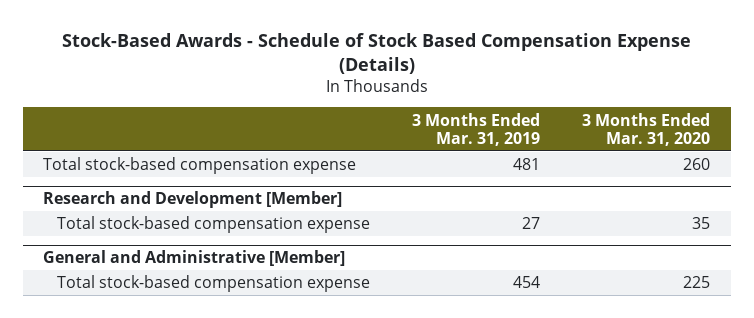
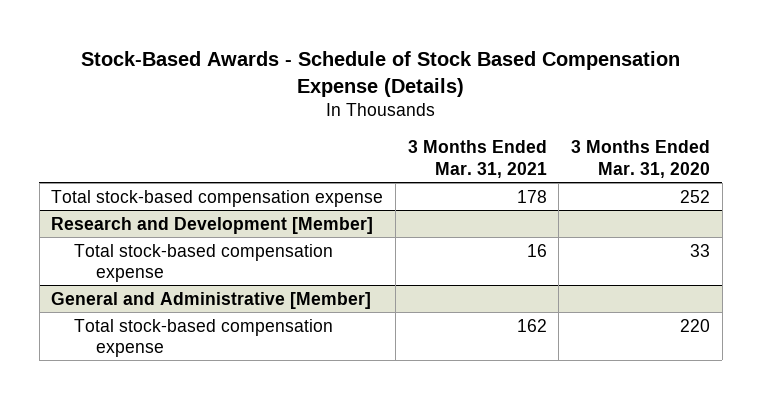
[412,112,541,146] 3 Months Ended Mar. 31, 2019 -> none
none -> [407,140,547,178] 3 Months Ended Mar. 31, 2021
[683,158,711,171] 260 -> [680,189,711,203] 252
[692,217,711,230] 35 -> [690,243,711,257] 33
[683,276,711,289] 225 -> [680,318,711,332] 220

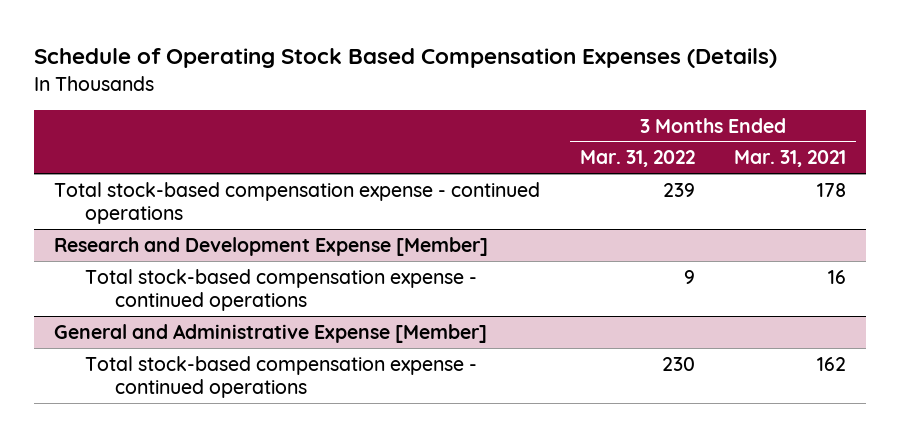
[80,51,680,98] Stock-Based Awards - Schedule of Stock Based Compensation Expense (Details) -> [34,48,778,69] Schedule of Operating Stock Based Compensation Expenses (Details)
[571,140,711,178] 3 Months Ended Mar. 31, 2020 -> none
none -> [579,150,695,168] Mar. 31, 2022
[51,189,384,207] Total stock-based compensation expense -> [54,181,541,225] Total stock-based compensation expense - continued operations
[51,216,374,234] Research and Development [Member] -> [54,236,489,256] Research and Development Expense [Member]
[73,243,333,282] Total stock-based compensation expense -> [84,268,477,312] Total stock-based compensation expense - continued operations
[51,291,372,309] General and Administrative [Member] -> [54,323,488,343] General and Administrative Expense [Member]
[73,318,333,357] Total stock-based compensation expense -> [84,355,477,399] Total stock-based compensation expense - continued operations

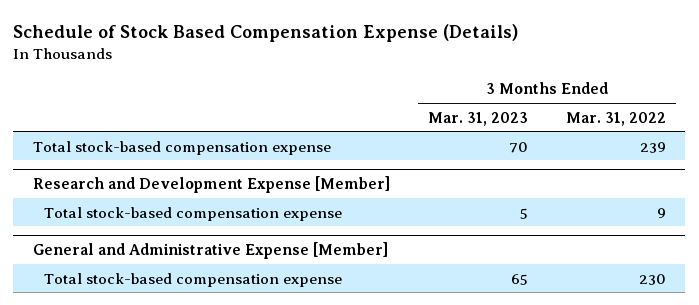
[34,48,778,69] Schedule of Operating Stock Based Compensation Expenses (Details) -> [13,23,519,42] Schedule of Stock Based Compensation Expense (Details)
[734,150,847,168] Mar. 31, 2021 -> none
none -> [427,111,528,126] Mar. 31, 2023
[54,181,541,225] Total stock-based compensation expense - continued operations -> [32,140,331,155] Total stock-based compensation expense
[84,268,477,312] Total stock-based compensation expense - continued operations -> [44,206,343,221] Total stock-based compensation expense
[84,355,477,399] Total stock-based compensation expense - continued operations -> [44,272,343,287] Total stock-based compensation expense

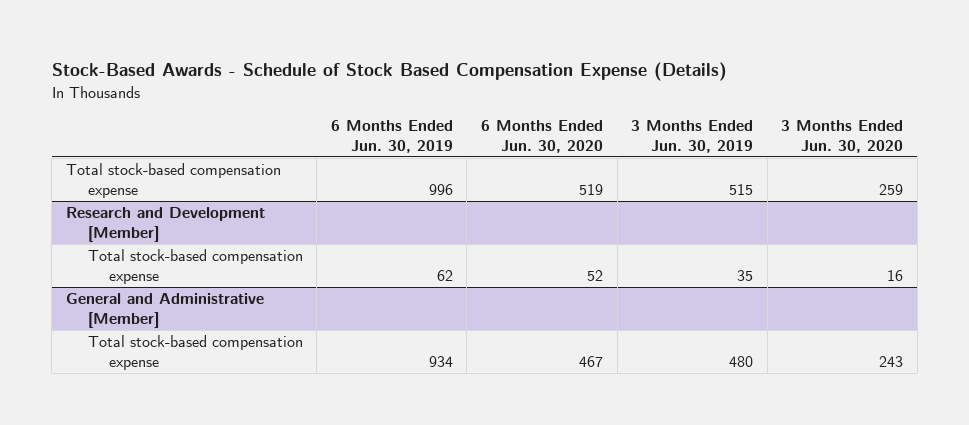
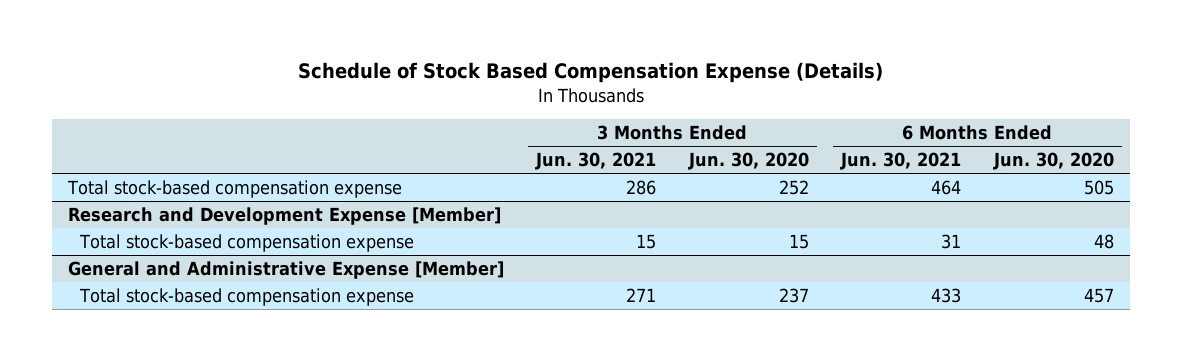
[51,62,727,82] Stock-Based Awards - Schedule of Stock Based Compensation Expense (Details) -> [297,62,883,84] Schedule of Stock Based Compensation Expense (Details)
[330,120,453,153] 6 Months Ended Jun. 30, 2019 -> none
[631,120,754,153] 3 Months Ended Jun. 30, 2019 -> none
none -> [535,152,657,171] Jun. 30, 2021
none -> [840,152,962,171] Jun. 30, 2021
[578,183,603,195] 519 -> [1083,179,1114,195] 505
[879,183,904,195] 259 -> [778,179,809,195] 252
[65,207,265,242] Research and Development [Member] -> [67,206,501,225] Research and Development Expense [Member]
[586,269,603,281] 52 -> [1093,233,1114,249] 48
[887,269,904,281] 16 -> [788,233,809,249] 15
[65,293,264,328] General and Administrative [Member] -> [67,260,504,279] General and Administrative Expense [Member]
[578,355,603,367] 467 -> [1083,287,1114,303] 457
[879,355,904,367] 243 -> [778,287,809,303] 237

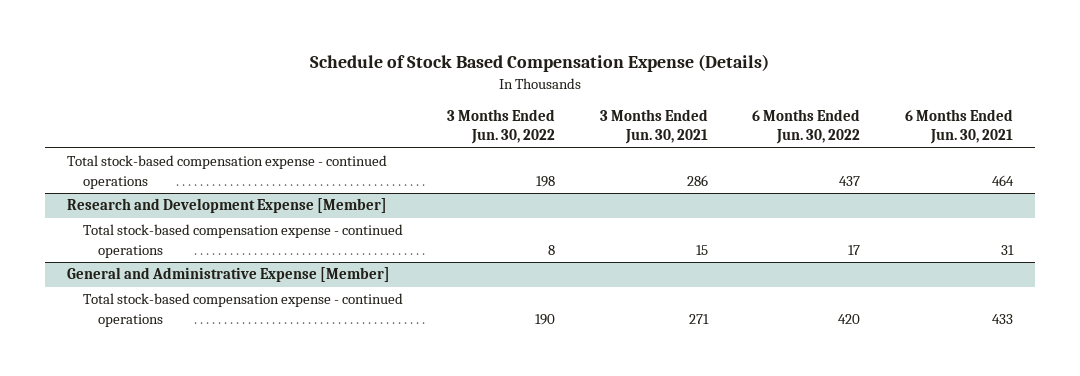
[687,152,809,171] Jun. 30, 2020 -> none
[992,152,1114,171] Jun. 30, 2020 -> none
none -> [447,109,556,145] 3 Months Ended Jun. 30, 2022
none -> [752,109,861,145] 6 Months Ended Jun. 30, 2022
[66,179,402,198] Total stock-based compensation expense -> [67,155,388,189] Total stock-based compensation expense - continued operations
[79,233,415,252] Total stock-based compensation expense -> [82,224,403,258] Total stock-based compensation expense - continued operations
[79,287,415,306] Total stock-based compensation expense -> [82,293,403,327] Total stock-based compensation expense - continued operations

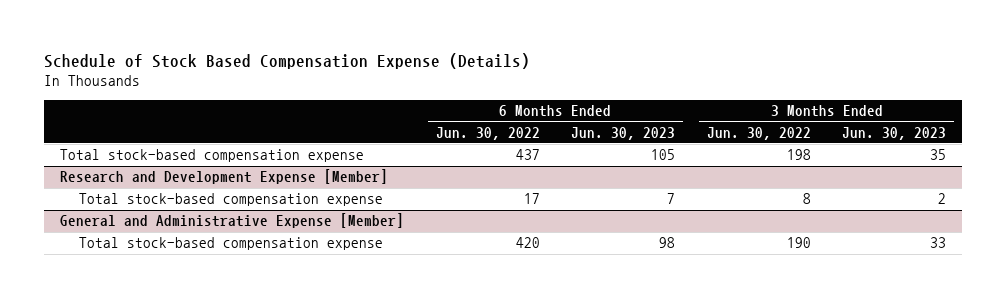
[599,109,708,145] 3 Months Ended Jun. 30, 2021 -> none
[904,109,1013,145] 6 Months Ended Jun. 30, 2021 -> none
none -> [571,126,676,140] Jun. 30, 2023
none -> [842,126,947,140] Jun. 30, 2023
[67,155,388,189] Total stock-based compensation expense - continued operations -> [59,149,364,163] Total stock-based compensation expense
[82,224,403,258] Total stock-based compensation expense - continued operations -> [79,193,384,207] Total stock-based compensation expense
[82,293,403,327] Total stock-based compensation expense - continued operations -> [79,237,384,251] Total stock-based compensation expense

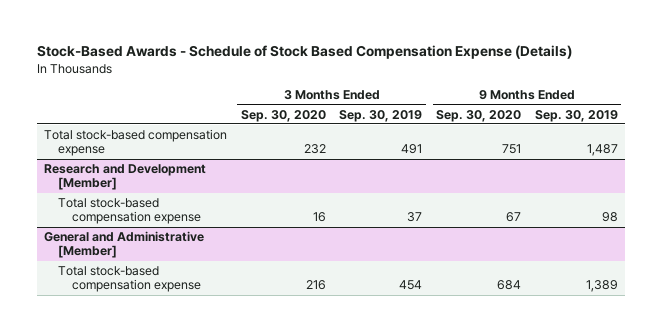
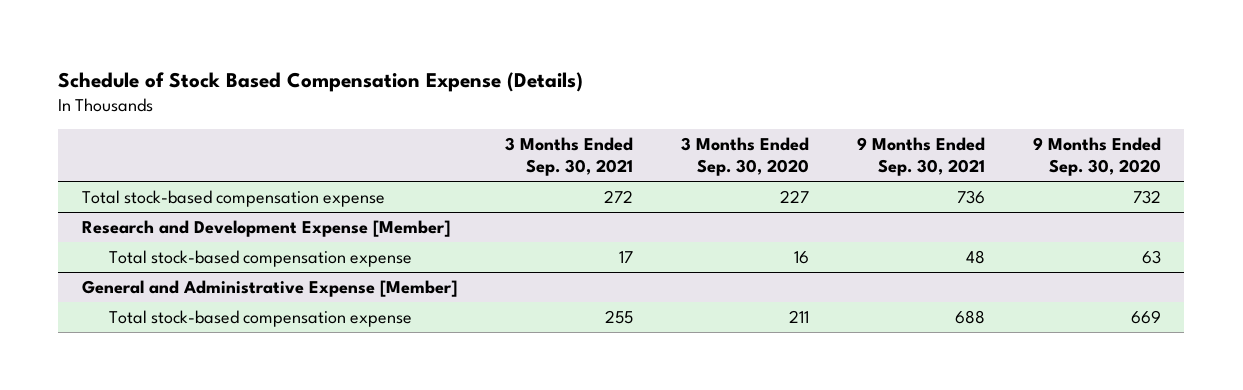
[37,45,573,60] Stock-Based Awards - Schedule of Stock Based Compensation Expense (Details) -> [58,71,584,92] Schedule of Stock Based Compensation Expense (Details)
[339,109,423,122] Sep. 30, 2019 -> none
[534,109,618,122] Sep. 30, 2019 -> none
none -> [505,137,634,177] 3 Months Ended Sep. 30, 2021
none -> [856,137,985,177] 9 Months Ended Sep. 30, 2021
[303,144,326,155] 232 -> [779,189,809,203] 227
[502,144,522,155] 751 -> [1132,189,1161,204] 732
[44,164,207,191] Research and Development [Member] -> [82,219,451,237] Research and Development Expense [Member]
[506,212,522,223] 67 -> [1141,249,1161,264] 63
[44,231,205,259] General and Administrative [Member] -> [82,279,458,297] General and Administrative Expense [Member]
[305,280,326,291] 216 -> [788,309,809,323] 211
[497,280,522,291] 684 -> [1130,309,1161,324] 669

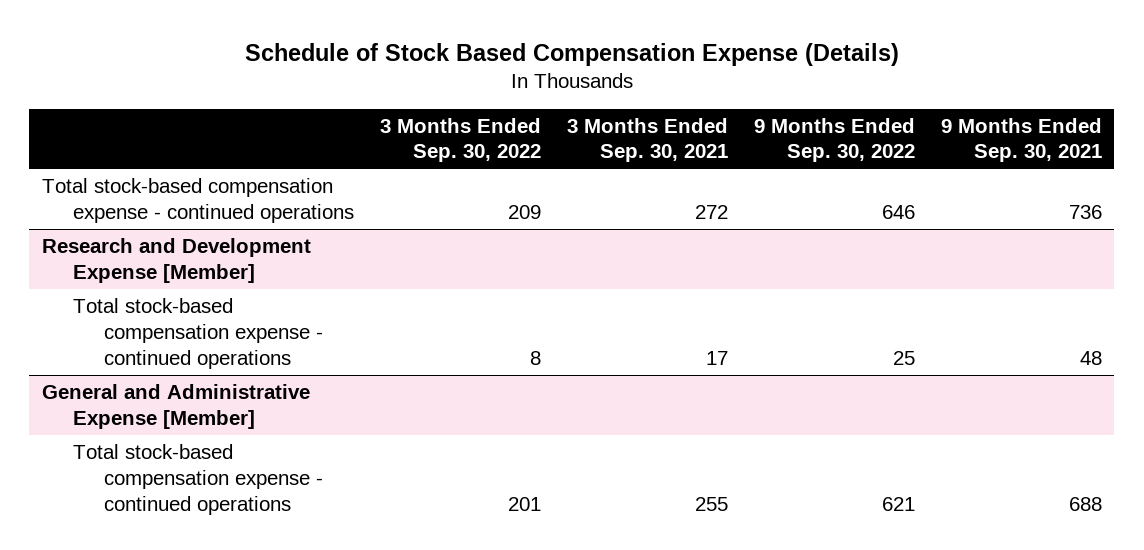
[680,137,809,177] 3 Months Ended Sep. 30, 2020 -> none
[1032,137,1161,177] 9 Months Ended Sep. 30, 2020 -> none
none -> [380,117,542,163] 3 Months Ended Sep. 30, 2022
none -> [753,117,915,163] 9 Months Ended Sep. 30, 2022
[82,189,386,207] Total stock-based compensation expense -> [42,177,355,223] Total stock-based compensation expense - continued operations
[108,249,412,267] Total stock-based compensation expense -> [73,297,324,369] Total stock-based compensation expense - continued operations
[108,309,412,327] Total stock-based compensation expense -> [73,443,324,515] Total stock-based compensation expense - continued operations

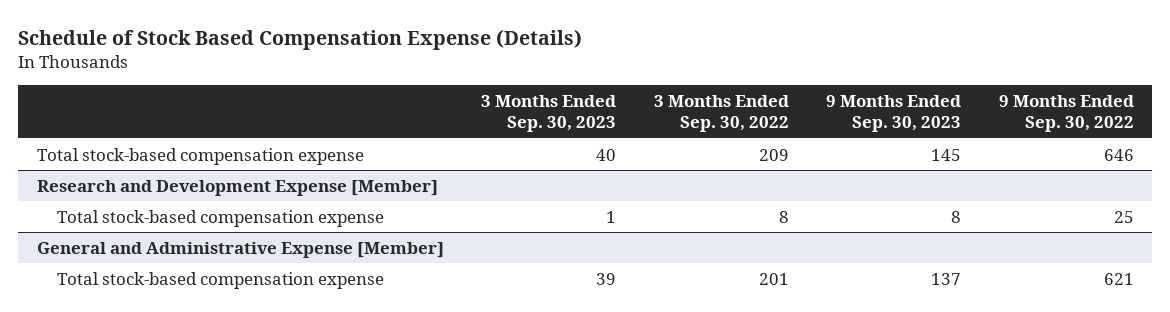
[566,117,728,163] 3 Months Ended Sep. 30, 2021 -> none
[940,117,1102,163] 9 Months Ended Sep. 30, 2021 -> none
none -> [481,94,617,133] 3 Months Ended Sep. 30, 2023
none -> [826,94,962,133] 9 Months Ended Sep. 30, 2023
[42,177,355,223] Total stock-based compensation expense - continued operations -> [36,147,364,165] Total stock-based compensation expense
[73,297,324,369] Total stock-based compensation expense - continued operations -> [56,209,384,227] Total stock-based compensation expense
[73,443,324,515] Total stock-based compensation expense - continued operations -> [56,271,384,289] Total stock-based compensation expense

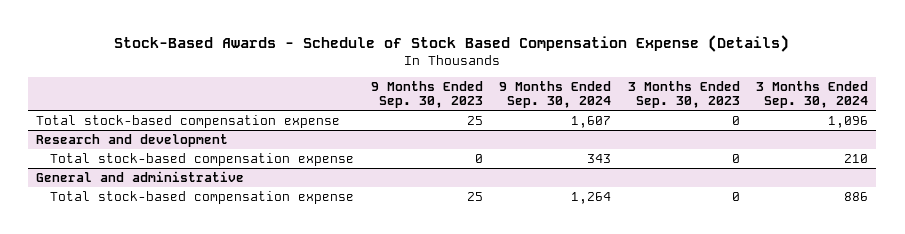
[18,28,583,50] Schedule of Stock Based Compensation Expense (Details) -> [114,34,790,52] Stock-Based Awards - Schedule of Stock Based Compensation Expense (Details)
[653,94,789,133] 3 Months Ended Sep. 30, 2022 -> none
[998,94,1134,133] 9 Months Ended Sep. 30, 2022 -> none
none -> [499,80,612,109] 9 Months Ended Sep. 30, 2024
none -> [756,80,869,109] 3 Months Ended Sep. 30, 2024
[596,148,617,161] 40 -> [731,115,740,125] 0
[931,148,962,161] 145 -> [466,115,483,125] 25
[36,179,438,196] Research and Development Expense [Member] -> [36,133,229,147] Research and development
[606,210,617,223] 1 -> [731,153,740,163] 0
[951,210,962,223] 8 -> [474,153,483,163] 0
[36,241,444,258] General and Administrative Expense [Member] -> [36,170,245,182] General and administrative
[596,272,617,285] 39 -> [731,191,740,201] 0
[931,272,962,285] 137 -> [466,191,483,201] 25

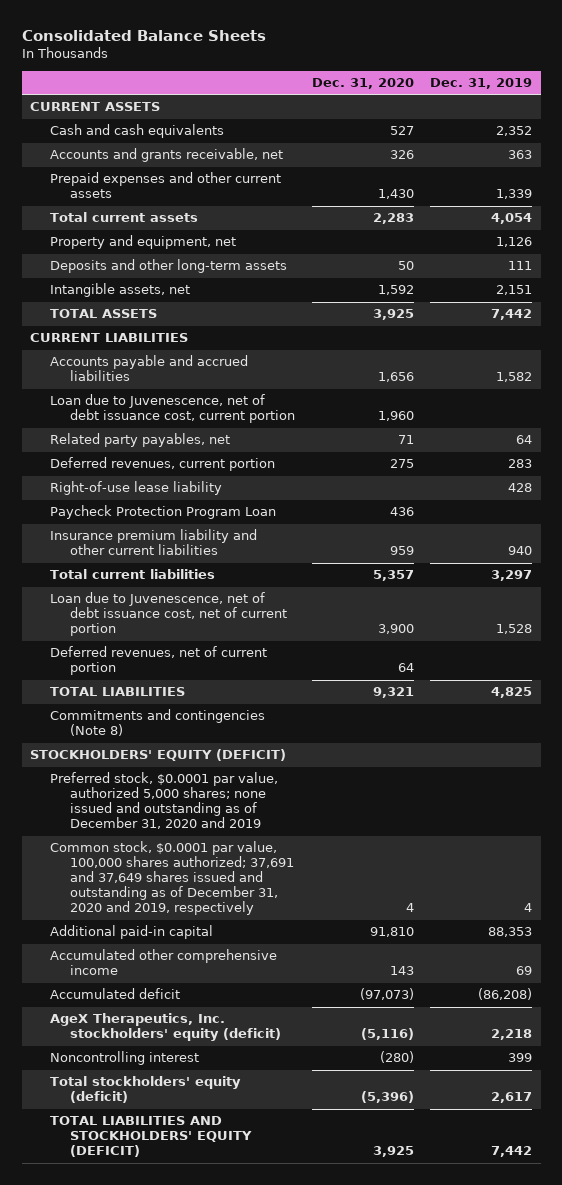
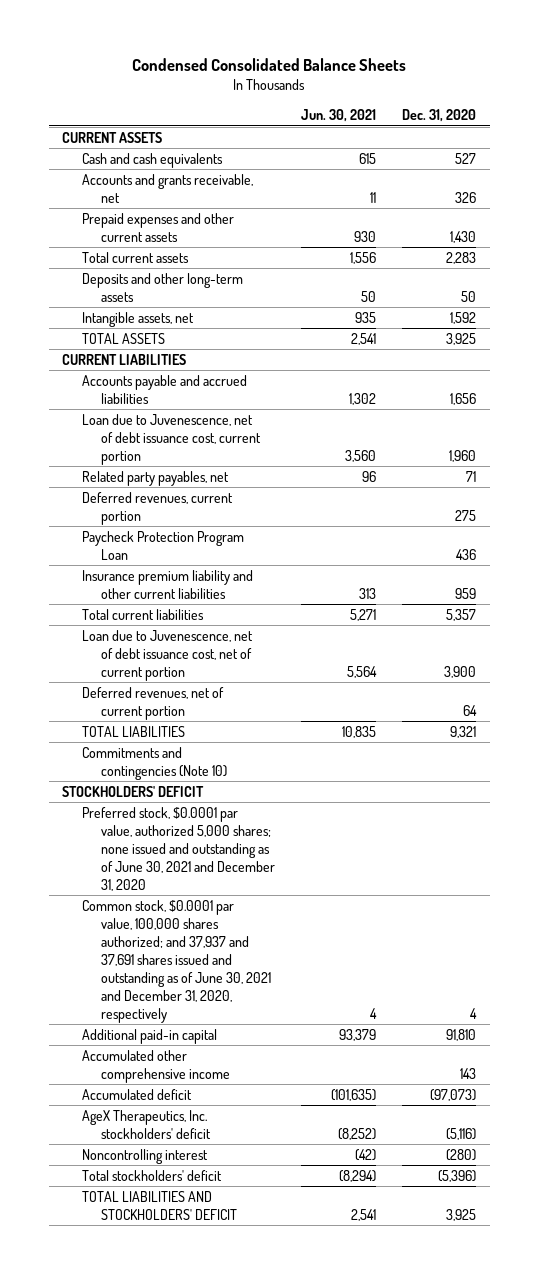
[21,30,266,42] Consolidated Balance Sheets -> [132,58,407,72] Condensed Consolidated Balance Sheets
[430,78,533,90] Dec. 31, 2019 -> none
none -> [301,109,377,123] Jun. 30, 2021
[49,235,236,250] Property and equipment, net -> none
[49,481,222,496] Right-of-use lease liability -> none
[49,709,265,737] Commitments and contingencies (Note 8) -> [81,746,227,780] Commitments and contingencies (Note 10)
[29,749,286,762] STOCKHOLDERS' EQUITY (DEFICIT) -> [62,785,205,797] STOCKHOLDERS' DEFICIT
[49,772,278,830] Preferred stock, $0.0001 par value, authorized 5,000 shares; none issued and outstanding as of December 31, 2020 and 2019 -> [81,806,275,891] Preferred stock, $0.0001 par value, authorized 5,000 shares; none issued and outstanding as of June 30, 2021 and December 31, 2020
[49,841,294,916] Common stock, $0.0001 par value, 100,000 shares authorized; 37,691 and 37,649 shares issued and outstanding as of December 31, 2020 and 2019, respectively -> [81,899,271,1023] Common stock, $0.0001 par value, 100,000 shares authorized; and 37,937 and 37,691 shares issued and outstanding as of June 30, 2021 and December 31, 2020, respectively
[49,1013,281,1042] AgeX Therapeutics, Inc. stockholders' equity (deficit) -> [81,1109,211,1139] AgeX Therapeutics, Inc. stockholders' deficit
[49,1076,241,1104] Total stockholders' equity (deficit) -> [81,1169,222,1181] Total stockholders' deficit
[49,1116,252,1158] TOTAL LIABILITIES AND STOCKHOLDERS' EQUITY (DEFICIT) -> [81,1190,237,1220] TOTAL LIABILITIES AND STOCKHOLDERS' DEFICIT

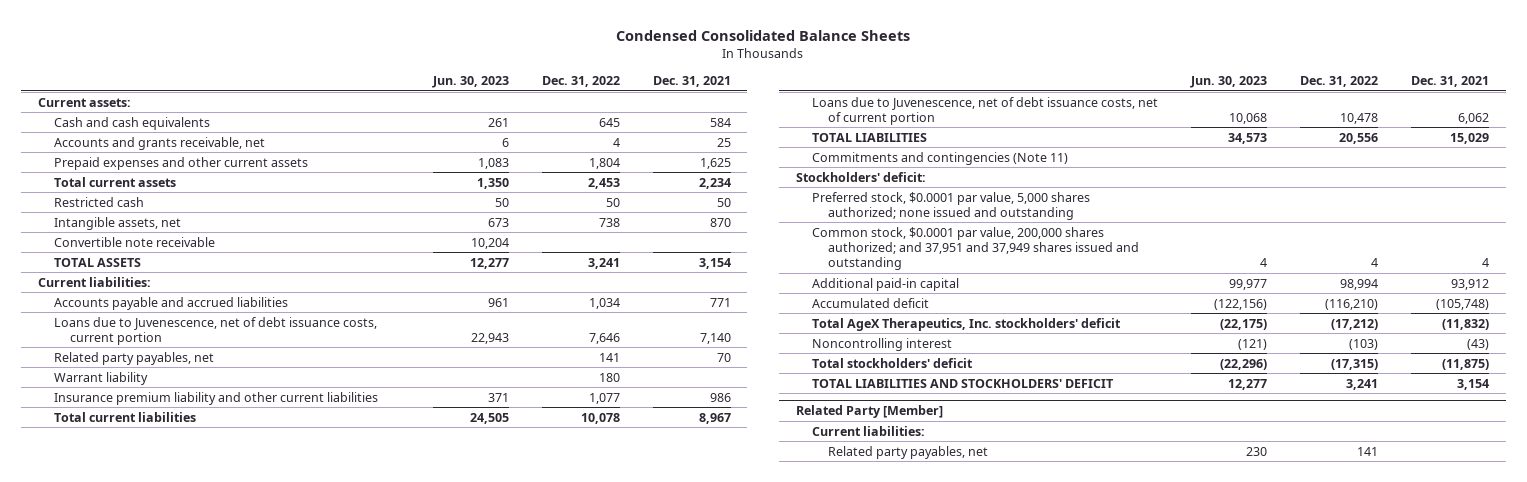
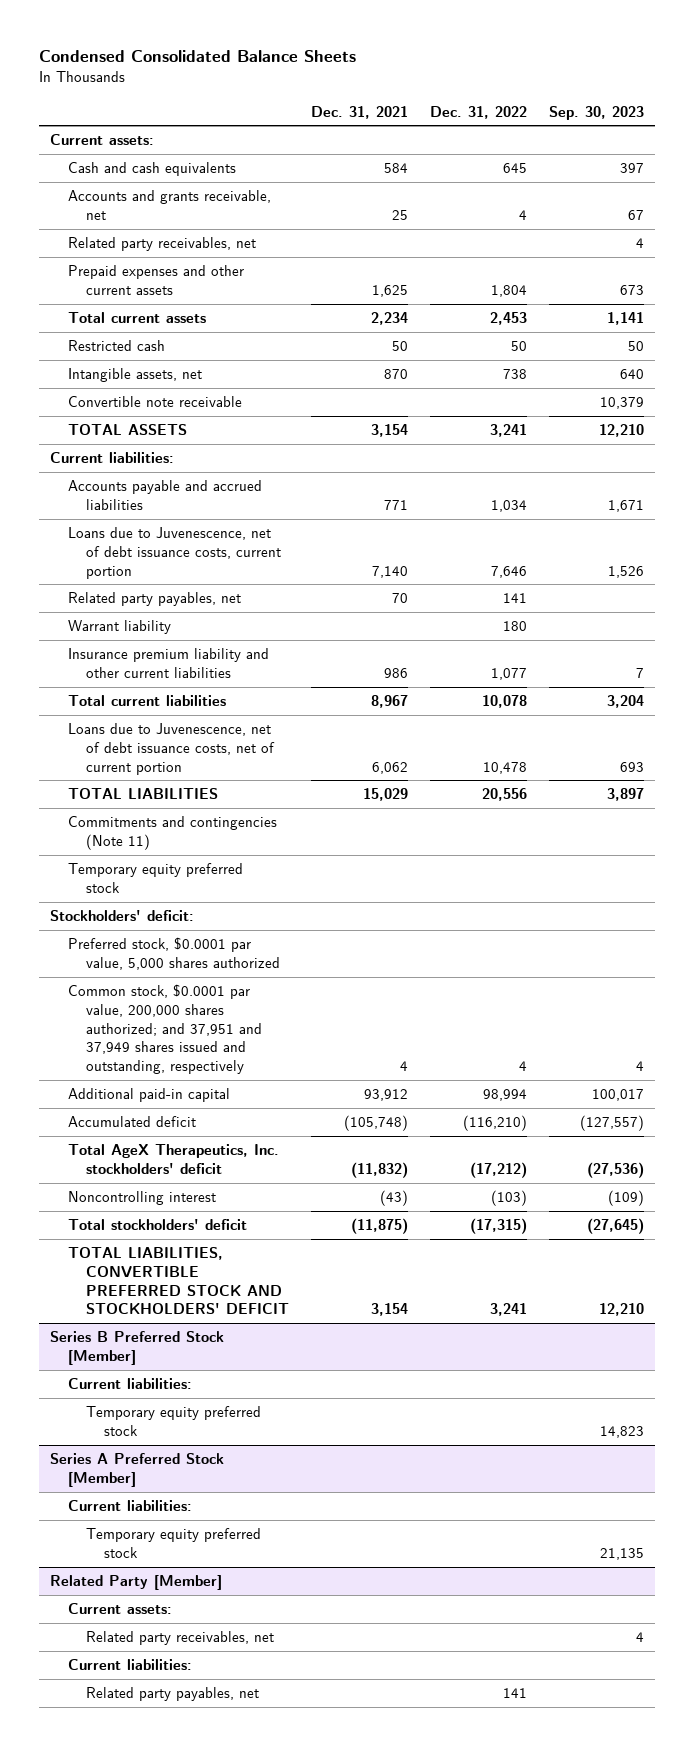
[431,76,509,89] Jun. 30, 2023 -> none
none -> [549,105,645,120] Sep. 30, 2023
none -> [68,237,257,252] Related party receivables, net
none -> [68,863,244,893] Temporary equity preferred stock
[812,191,1091,220] Preferred stock, $0.0001 par value, 5,000 shares authorized; none issued and outstanding -> [68,937,281,970] Preferred stock, $0.0001 par value, 5,000 shares authorized
[812,226,1140,271] Common stock, $0.0001 par value, 200,000 shares authorized; and 37,951 and 37,949 shares issued and outstanding -> [68,984,263,1074] Common stock, $0.0001 par value, 200,000 shares authorized; and 37,951 and 37,949 shares issued and outstanding, respectively
[812,378,1114,388] TOTAL LIABILITIES AND STOCKHOLDERS' DEFICIT -> [68,1247,290,1315] TOTAL LIABILITIES, CONVERTIBLE PREFERRED STOCK AND STOCKHOLDERS' DEFICIT
none -> [50,1331,225,1365] Series B Preferred Stock [Member]
none -> [68,1378,193,1390] Current liabilities:
none -> [86,1406,262,1436] Temporary equity preferred stock
none -> [50,1453,225,1487] Series A Preferred Stock [Member]
none -> [68,1500,193,1512] Current liabilities:
none -> [86,1528,262,1558] Temporary equity preferred stock
none -> [68,1603,173,1615] Current assets:
none -> [86,1631,275,1646] Related party receivables, net

